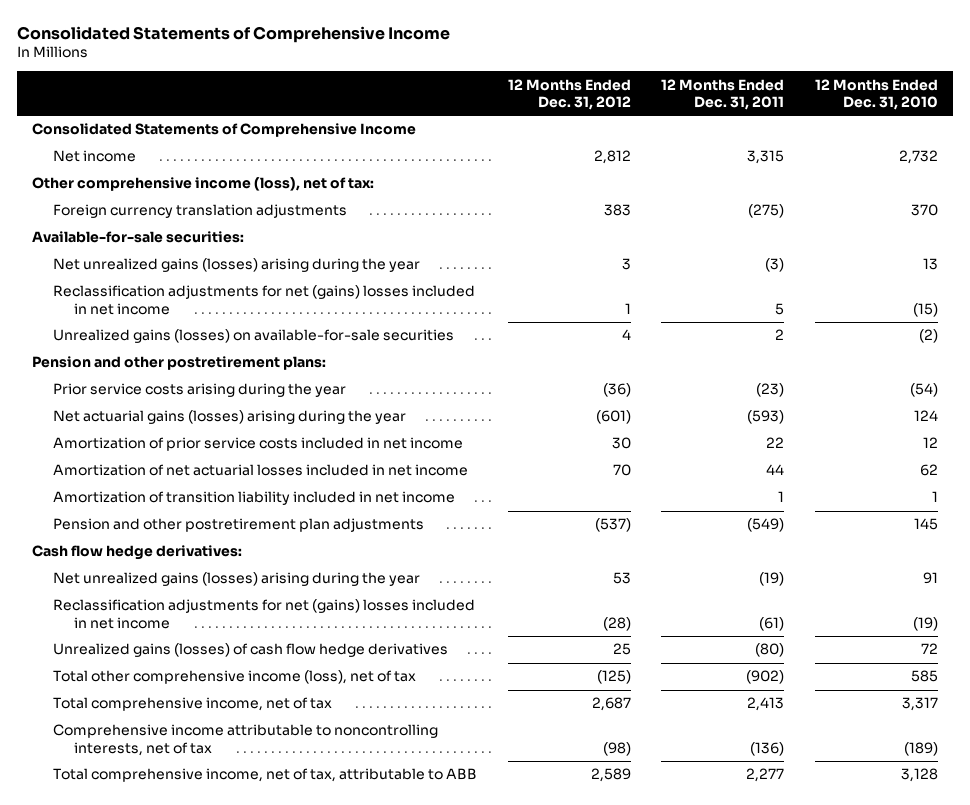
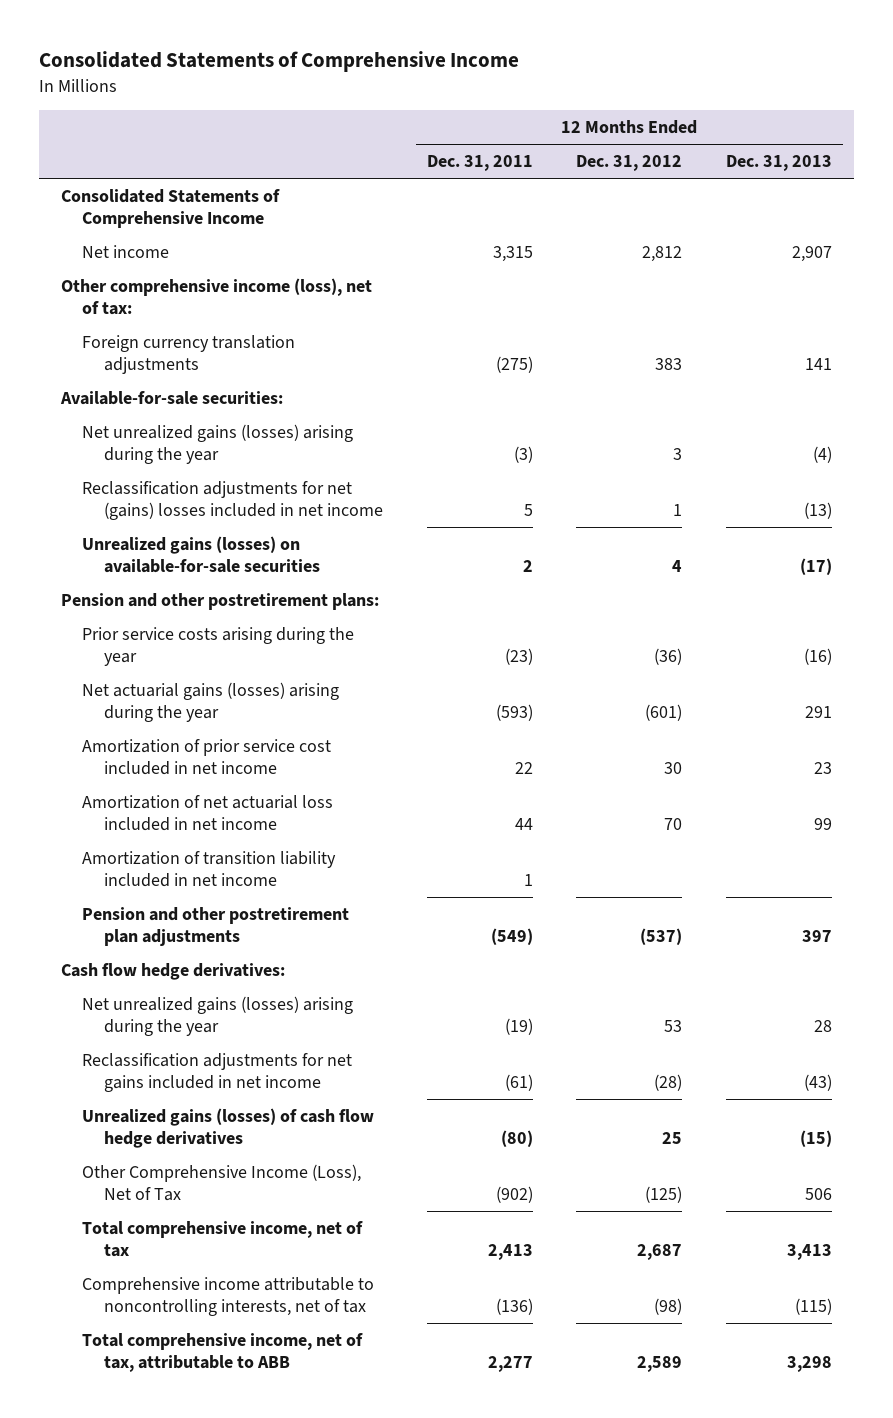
[814,78,938,110] 12 Months Ended Dec. 31, 2010 -> none
none -> [726,155,833,172] Dec. 31, 2013
[52,437,463,452] Amortization of prior service costs included in net income -> [82,738,332,776] Amortization of prior service cost included in net income
[52,464,468,477] Amortization of net actuarial losses included in net income -> [82,794,334,832] Amortization of net actuarial loss included in net income
[52,599,475,629] Reclassification adjustments for net (gains) losses included in net income -> [82,1052,353,1093] Reclassification adjustments for net gains included in net income
[52,670,416,685] Total other comprehensive income (loss), net of tax -> [82,1163,362,1202] Other Comprehensive Income (Loss), Net of Tax

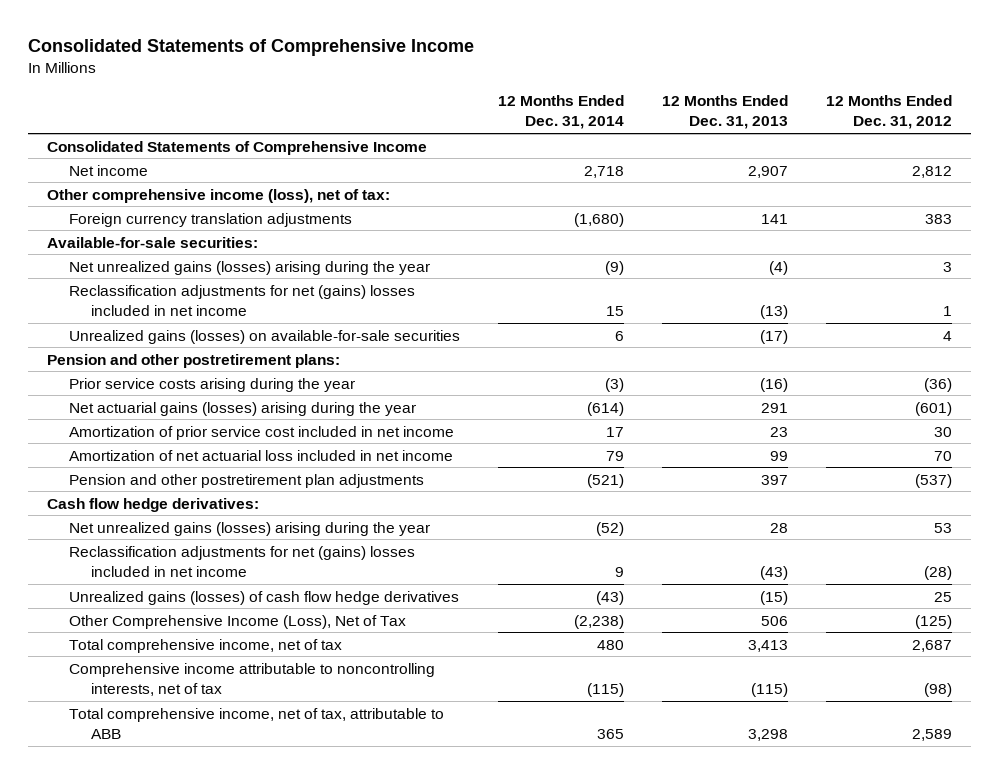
[426,155,533,172] Dec. 31, 2011 -> none
none -> [497,95,624,130] 12 Months Ended Dec. 31, 2014
[82,850,337,888] Amortization of transition liability included in net income -> none
[82,1052,353,1093] Reclassification adjustments for net gains included in net income -> [68,545,415,577] Reclassification adjustments for net (gains) losses included in net income

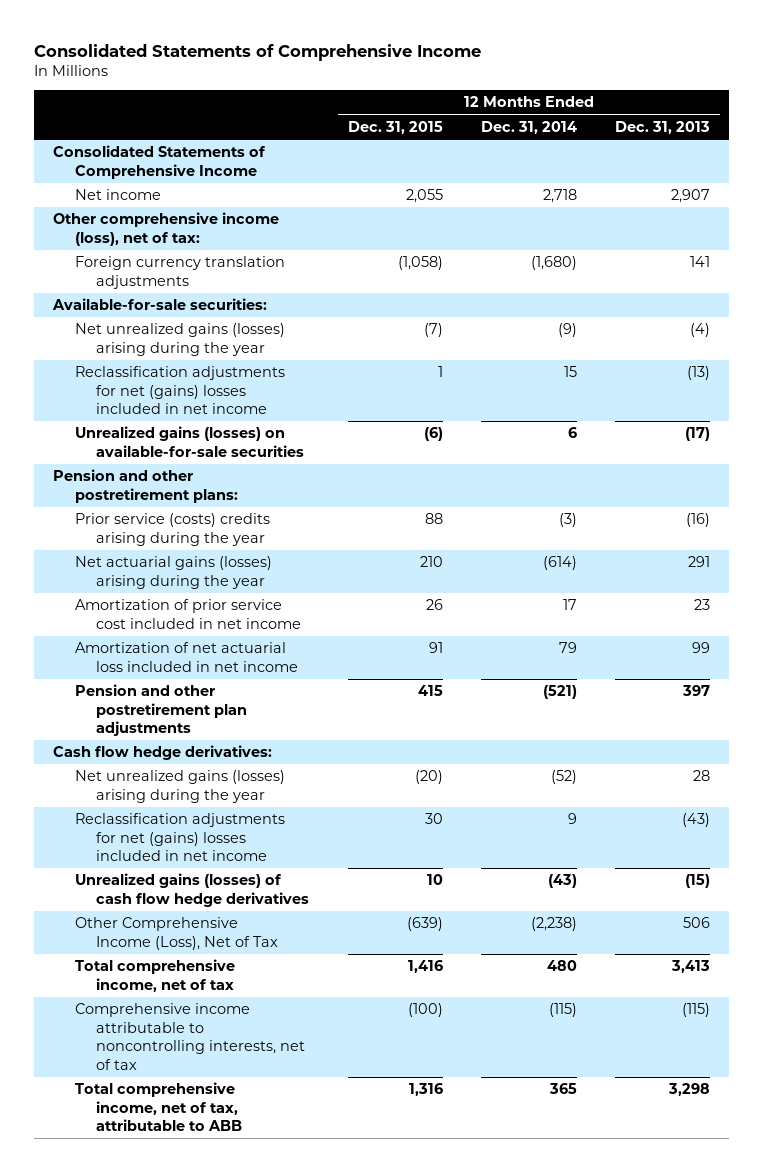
[825,95,952,130] 12 Months Ended Dec. 31, 2012 -> none
none -> [347,120,443,134] Dec. 31, 2015
[68,377,355,392] Prior service costs arising during the year -> [74,513,270,546] Prior service (costs) credits arising during the year

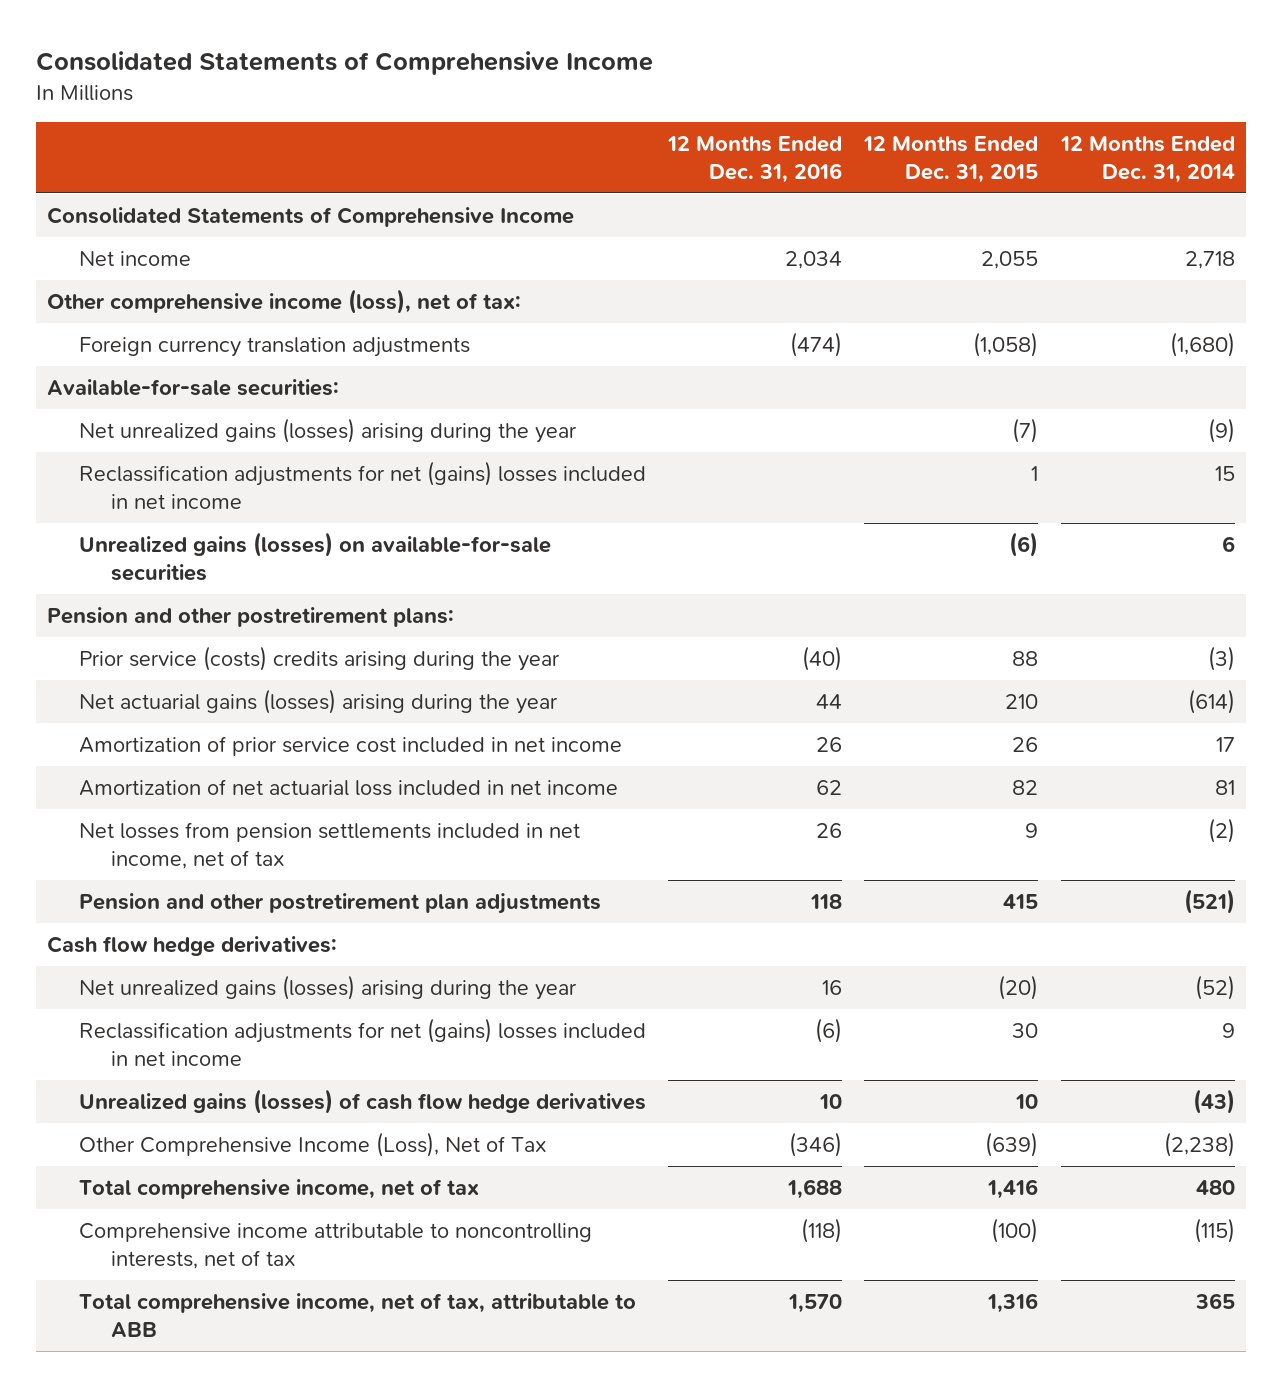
[615,120,711,134] Dec. 31, 2013 -> none
none -> [667,135,843,183] 12 Months Ended Dec. 31, 2016
[428,642,443,654] 91 -> [1012,779,1039,795] 82
[558,642,577,654] 79 -> [1214,779,1235,795] 81
none -> [78,821,580,869] Net losses from pension settlements included in net income, net of tax

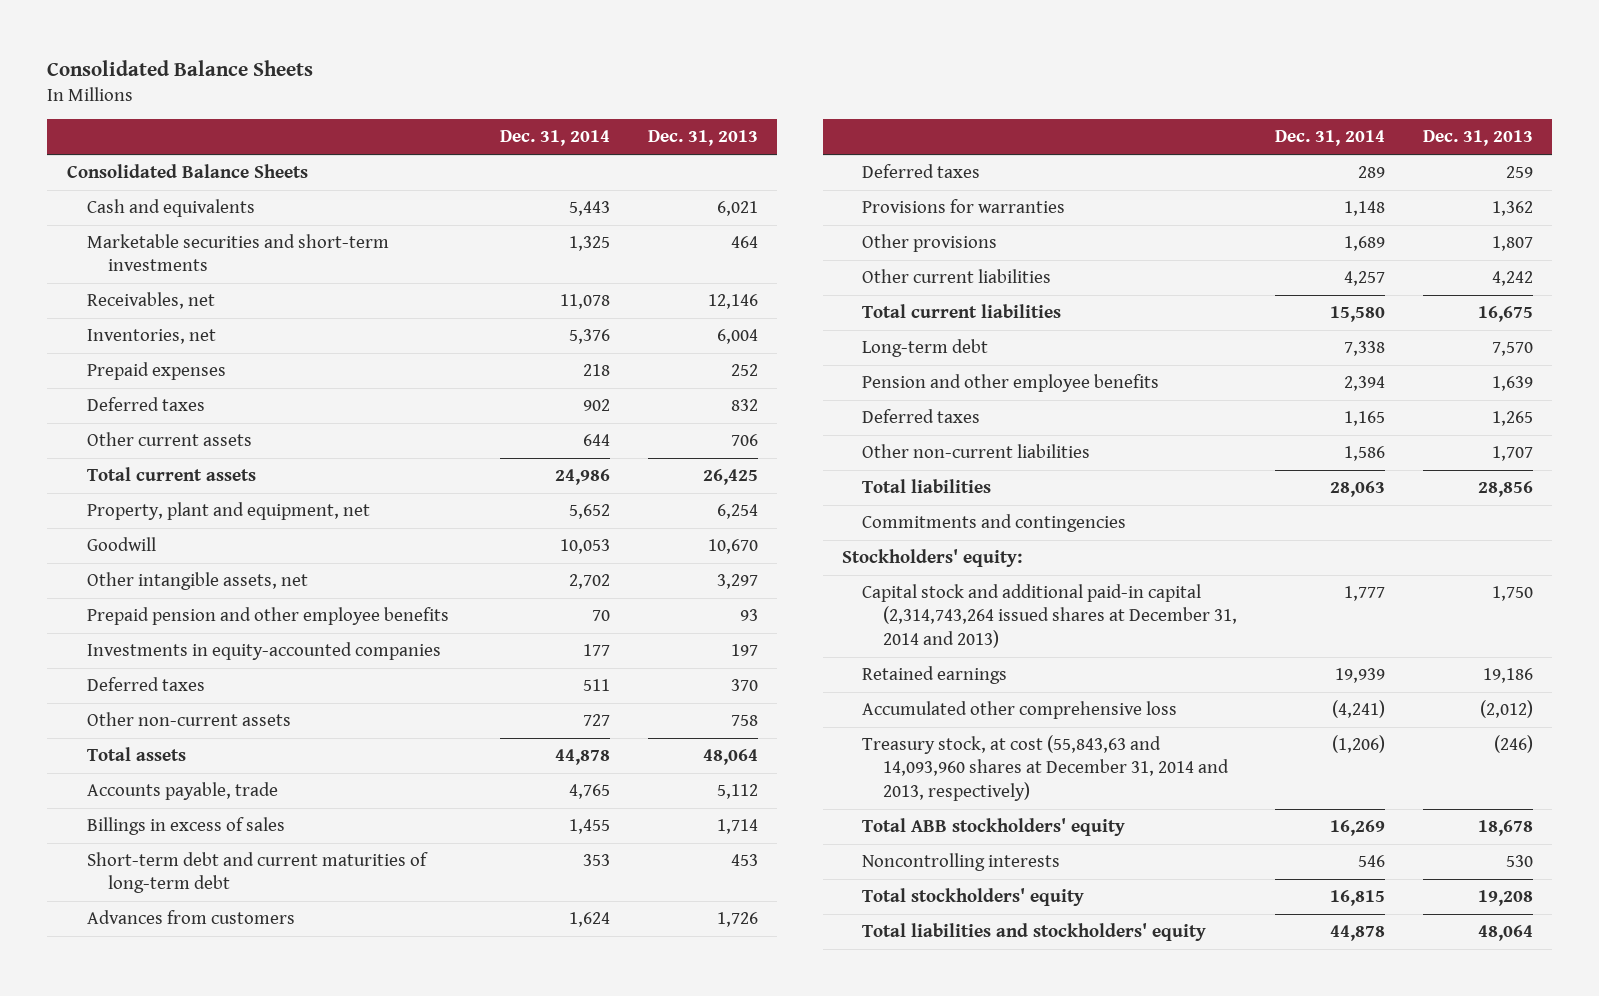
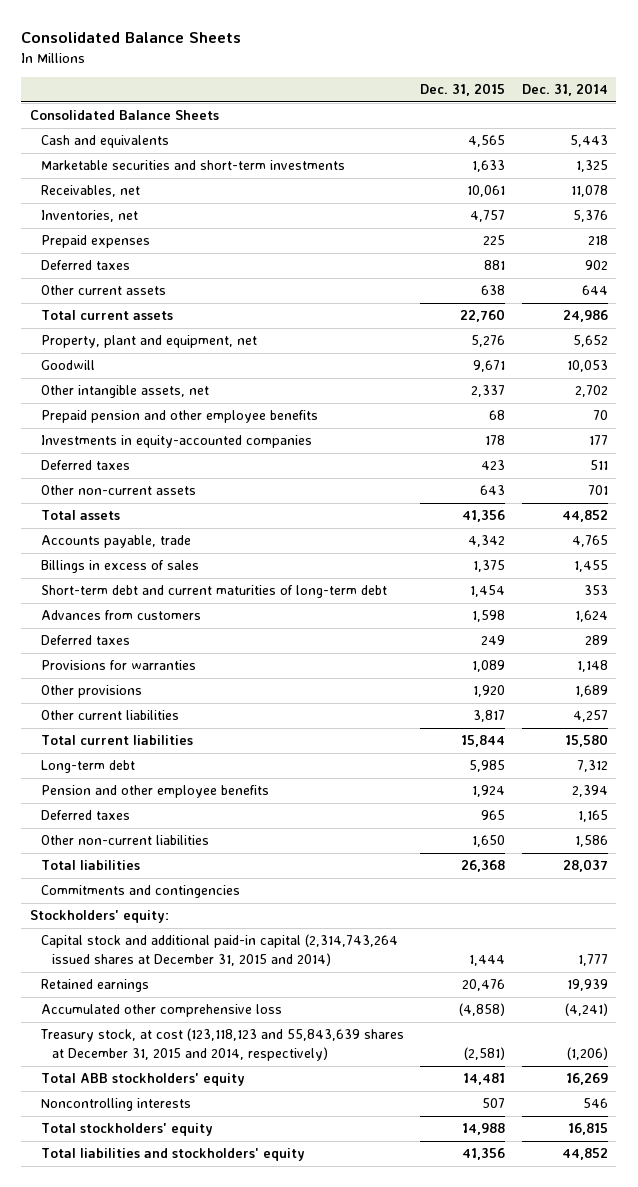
[647,130,758,147] Dec. 31, 2013 -> none
none -> [420,83,506,97] Dec. 31, 2015
[582,714,610,727] 727 -> [587,485,608,496] 701
[554,749,610,766] 44,878 -> [561,510,608,523] 44,852
[1343,341,1385,357] 7,338 -> [576,760,608,773] 7,312
[1329,481,1385,498] 28,063 -> [562,859,608,873] 28,037
[862,584,1237,648] Capital stock and additional paid-in capital (2,314,743,264 issued shares at December 31, 2014 and 2013) -> [40,934,398,966] Capital stock and additional paid-in capital (2,314,743,264 issued shares at December 31, 2015 and 2014)
[862,735,1229,801] Treasury stock, at cost (55,843,63 and 14,093,960 shares at December 31, 2014 and 2013, respectively) -> [39,1028,404,1061] Treasury stock, at cost (123,118,123 and 55,843,639 shares at December 31, 2015 and 2014, respectively)
[1329,925,1385,942] 44,878 -> [561,1148,608,1161] 44,852

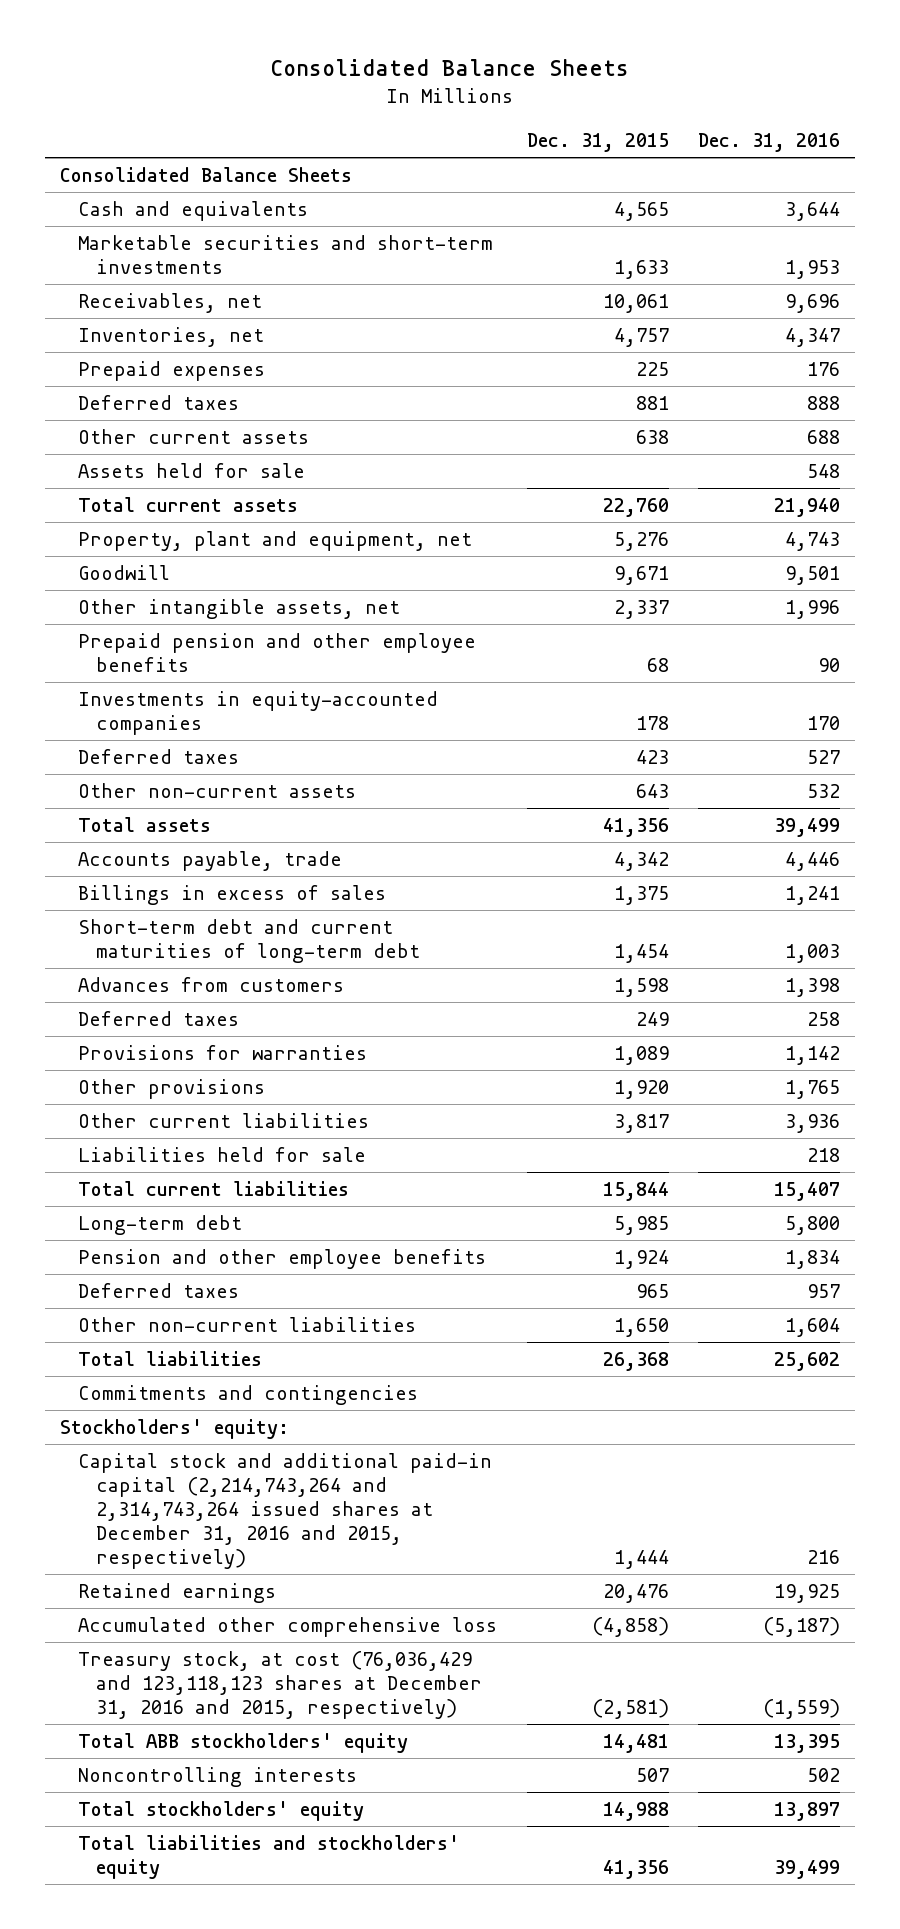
[521,83,608,97] Dec. 31, 2014 -> none
none -> [698,133,841,153] Dec. 31, 2016
none -> [78,463,306,479] Assets held for sale
none -> [78,1147,367,1163] Liabilities held for sale
[40,934,398,966] Capital stock and additional paid-in capital (2,314,743,264 issued shares at December 31, 2015 and 2014) -> [78,1453,493,1569] Capital stock and additional paid-in capital (2,214,743,264 and 2,314,743,264 issued shares at December 31, 2016 and 2015, respectively)
[39,1028,404,1061] Treasury stock, at cost (123,118,123 and 55,843,639 shares at December 31, 2015 and 2014, respectively) -> [78,1651,483,1719] Treasury stock, at cost (76,036,429 and 123,118,123 shares at December 31, 2016 and 2015, respectively)

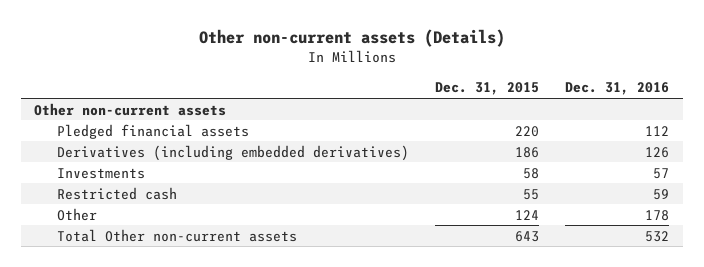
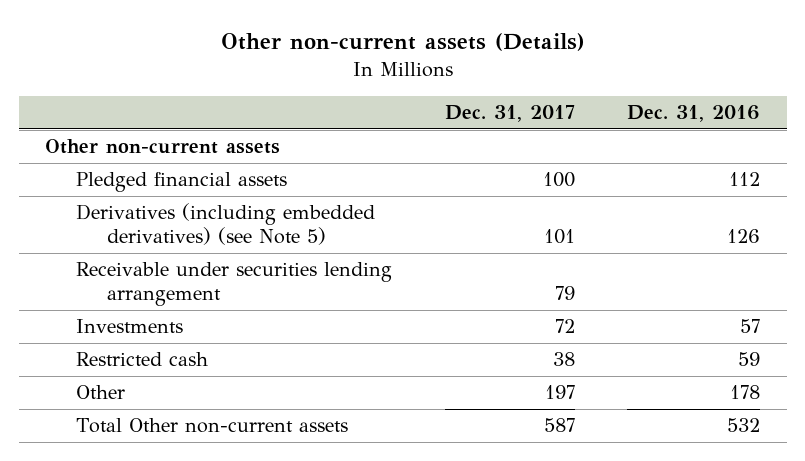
[435,82,540,96] Dec. 31, 2015 -> none
none -> [444,105,575,123] Dec. 31, 2017
[56,144,409,161] Derivatives (including embedded derivatives) -> [75,203,375,246] Derivatives (including embedded derivatives) (see Note 5)
none -> [75,262,392,307] Receivable under securities lending arrangement

